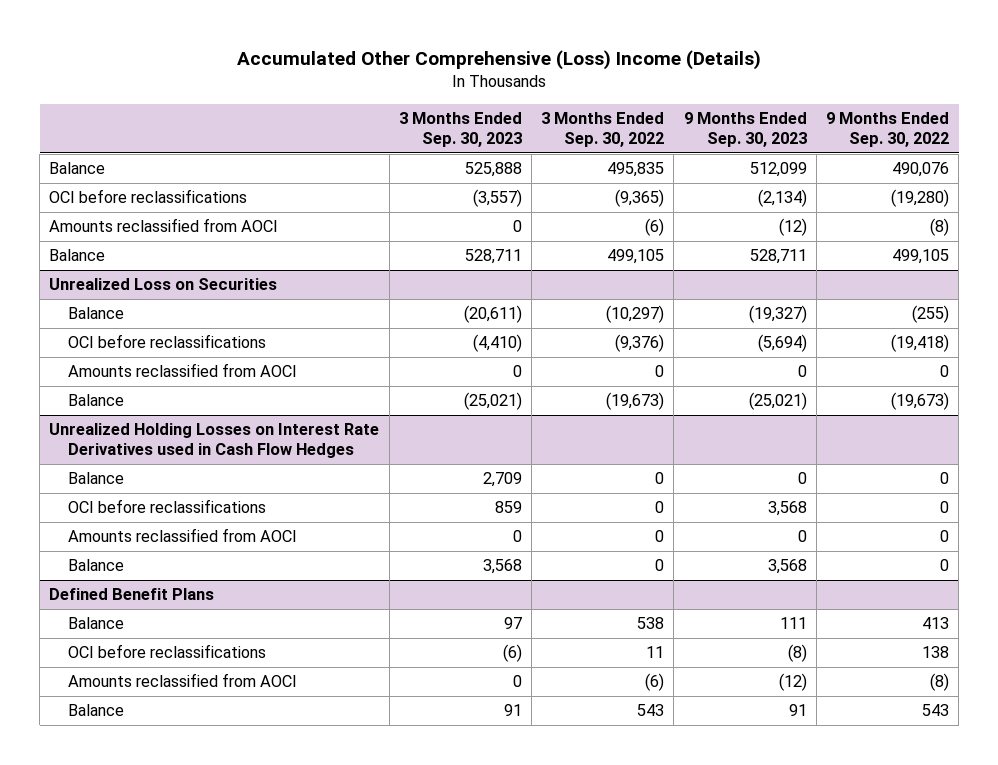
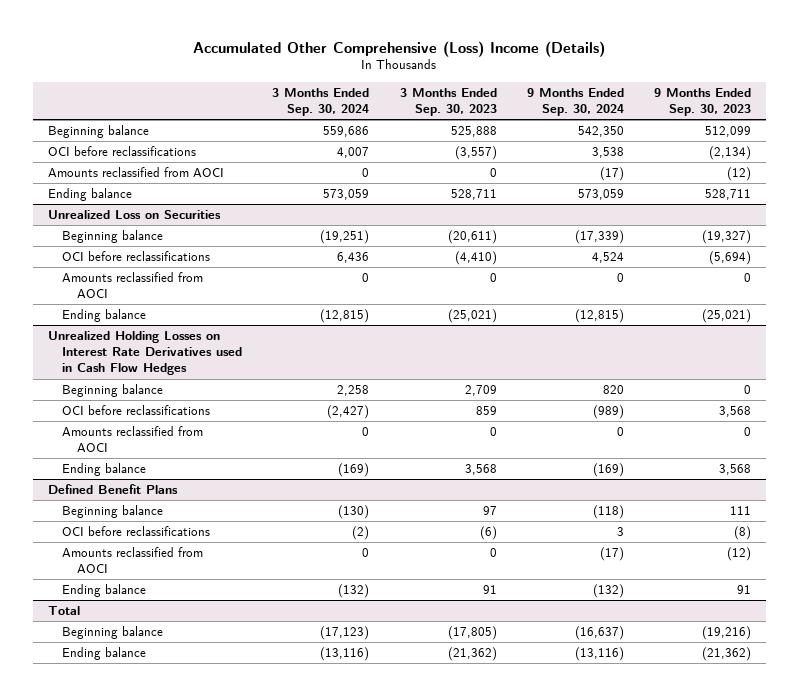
[541,112,665,147] 3 Months Ended Sep. 30, 2022 -> none
[825,112,949,147] 9 Months Ended Sep. 30, 2022 -> none
none -> [272,88,370,117] 3 Months Ended Sep. 30, 2024
none -> [526,88,624,117] 9 Months Ended Sep. 30, 2024
[49,162,106,175] Balance -> [48,125,150,139] Beginning balance
[49,249,106,262] Balance -> [48,188,133,202] Ending balance
[68,307,125,320] Balance -> [62,230,164,244] Beginning balance
[68,394,125,407] Balance -> [62,309,147,323] Ending balance
[68,472,125,485] Balance -> [62,384,164,398] Beginning balance
[68,559,125,572] Balance -> [62,463,147,477] Ending balance
[68,617,125,630] Balance -> [62,505,164,519] Beginning balance
[68,704,125,717] Balance -> [62,584,147,598] Ending balance
none -> [48,606,81,616] Total
none -> [62,626,164,640] Beginning balance
none -> [62,647,147,661] Ending balance

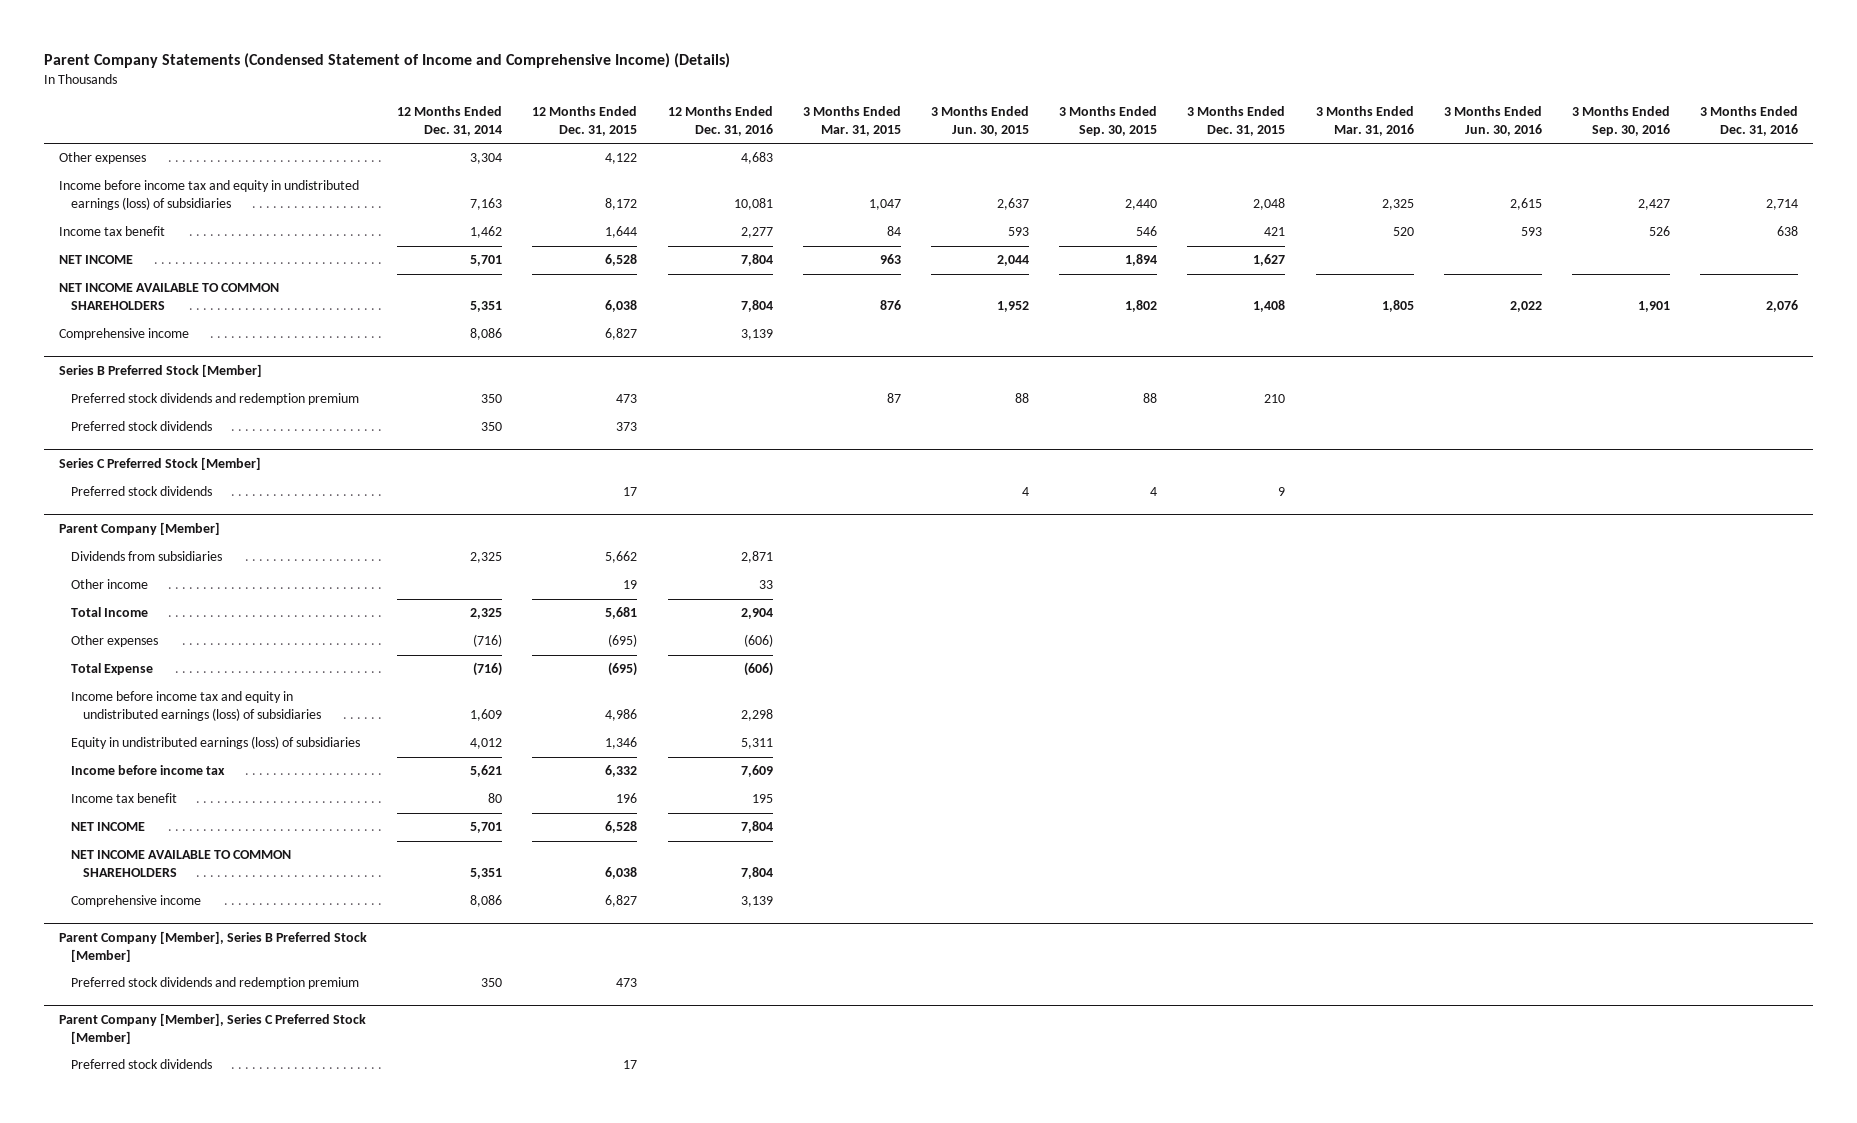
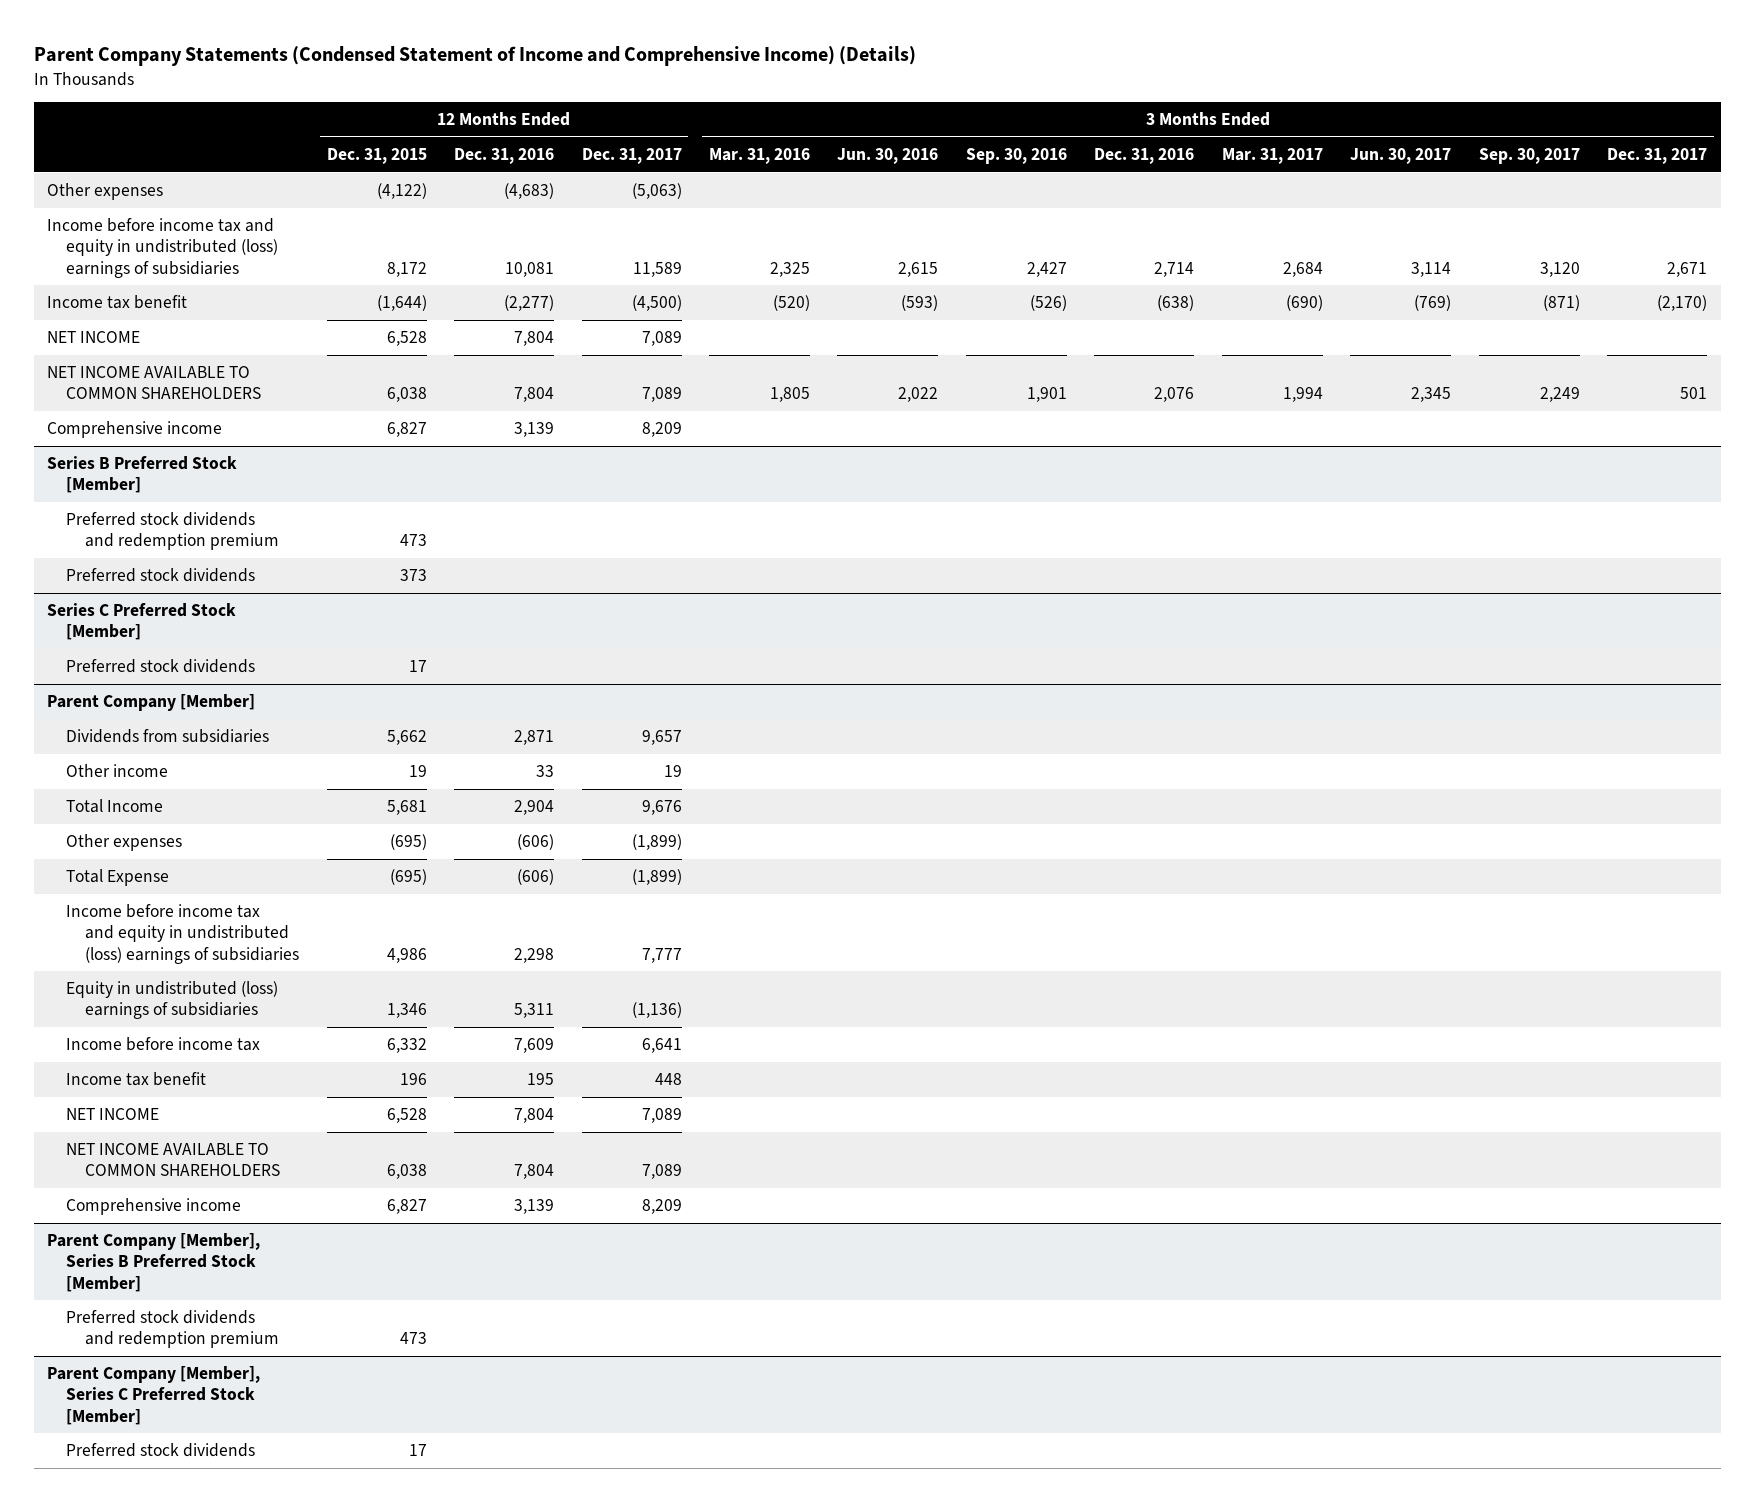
[397,105,503,136] 12 Months Ended Dec. 31, 2014 -> none
[802,105,901,136] 3 Months Ended Mar. 31, 2015 -> none
[930,105,1029,136] 3 Months Ended Jun. 30, 2015 -> none
[1059,105,1158,136] 3 Months Ended Sep. 30, 2015 -> none
[1187,105,1286,136] 3 Months Ended Dec. 31, 2015 -> none
none -> [581,148,682,165] Dec. 31, 2017
none -> [1221,148,1323,165] Mar. 31, 2017
none -> [1350,148,1452,165] Jun. 30, 2017
none -> [1478,148,1580,165] Sep. 30, 2017
none -> [1607,148,1708,165] Dec. 31, 2017
[605,153,638,165] 4,122 -> [376,183,427,200] (4,122)
[740,152,773,165] 4,683 -> [504,183,555,200] (4,683)
[58,180,359,211] Income before income tax and equity in undistributed earnings (loss) of subsidiaries -> [47,218,279,278] Income before income tax and equity in undistributed (loss) earnings of subsidiaries
[605,226,638,239] 1,644 -> [376,295,427,312] (1,644)
[740,227,773,239] 2,277 -> [504,295,555,312] (2,277)
[1392,227,1414,237] 520 -> [773,295,811,312] (520)
[1520,227,1542,237] 593 -> [901,295,939,312] (593)
[1649,226,1671,237] 526 -> [1029,295,1067,312] (526)
[1777,226,1799,237] 638 -> [1157,295,1195,312] (638)
[70,691,321,722] Income before income tax and equity in undistributed earnings (loss) of subsidiaries -> [66,904,300,964] Income before income tax and equity in undistributed (loss) earnings of subsidiaries
[70,736,360,750] Equity in undistributed earnings (loss) of subsidiaries -> [66,981,279,1020] Equity in undistributed (loss) earnings of subsidiaries

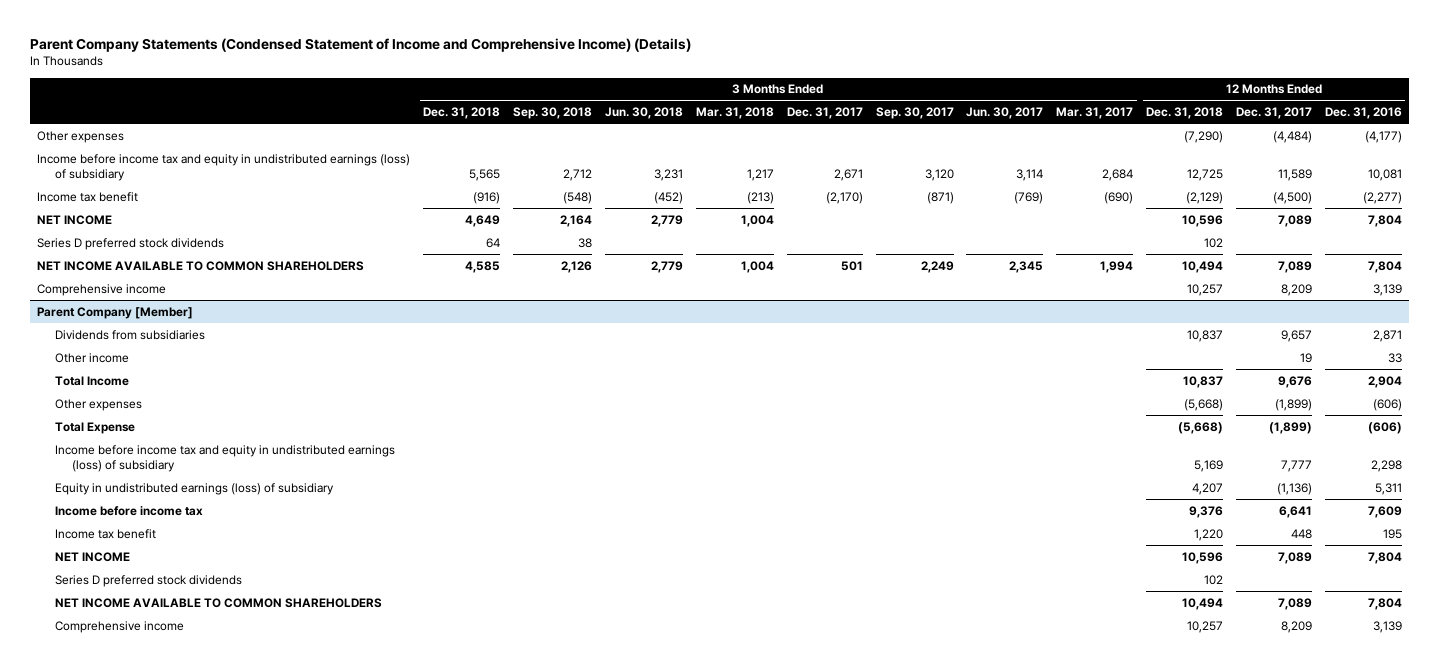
[326,148,427,165] Dec. 31, 2015 -> none
[709,148,811,165] Mar. 31, 2016 -> none
[837,148,939,165] Jun. 30, 2016 -> none
[965,148,1067,165] Sep. 30, 2016 -> none
[1094,148,1195,165] Dec. 31, 2016 -> none
none -> [422,107,500,120] Dec. 31, 2018
none -> [512,107,592,120] Sep. 30, 2018
none -> [604,107,683,120] Jun. 30, 2018
none -> [695,107,774,120] Mar. 31, 2018
none -> [1146,107,1224,120] Dec. 31, 2018
[504,183,555,200] (4,683) -> [1365,130,1403,143] (4,177)
[631,183,682,200] (5,063) -> [1273,130,1313,143] (4,484)
[47,218,279,278] Income before income tax and equity in undistributed (loss) earnings of subsidiaries -> [36,153,410,182] Income before income tax and equity in undistributed earnings (loss) of subsidiary
none -> [36,237,224,250] Series D preferred stock dividends
[47,456,238,494] Series B Preferred Stock [Member] -> none
[66,512,280,551] Preferred stock dividends and redemption premium -> none
[66,568,256,583] Preferred stock dividends -> none
[47,603,237,641] Series C Preferred Stock [Member] -> none
[66,659,256,674] Preferred stock dividends -> none
[66,904,300,964] Income before income tax and equity in undistributed (loss) earnings of subsidiaries -> [54,444,395,473] Income before income tax and equity in undistributed earnings (loss) of subsidiary
[66,981,279,1020] Equity in undistributed (loss) earnings of subsidiaries -> [54,482,334,495] Equity in undistributed earnings (loss) of subsidiary
none -> [54,574,242,587] Series D preferred stock dividends
[47,1233,261,1292] Parent Company [Member], Series B Preferred Stock [Member] -> none
[66,1310,280,1349] Preferred stock dividends and redemption premium -> none
[47,1366,261,1425] Parent Company [Member], Series C Preferred Stock [Member] -> none
[66,1443,256,1458] Preferred stock dividends -> none

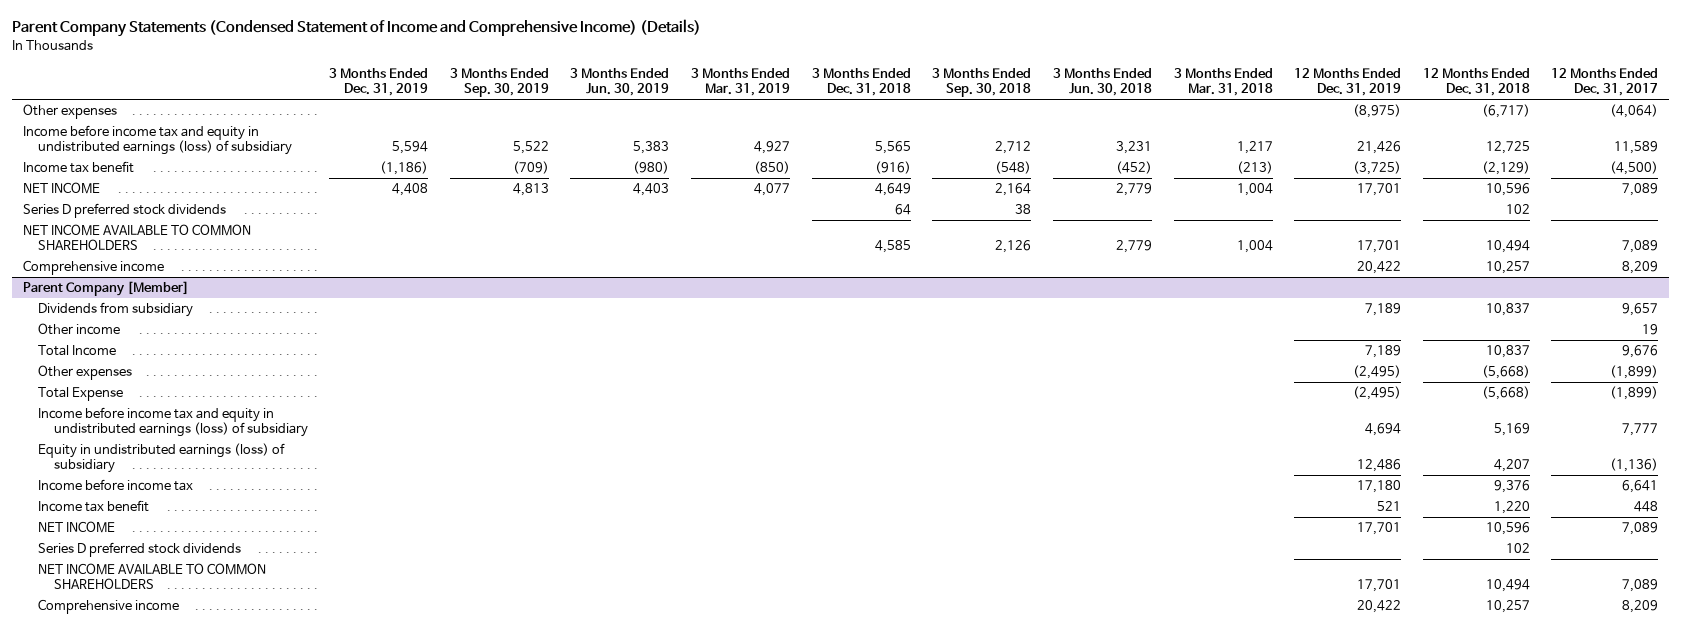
[786,107,863,120] Dec. 31, 2017 -> none
[875,107,954,120] Sep. 30, 2017 -> none
[966,107,1044,120] Jun. 30, 2017 -> none
[1056,107,1134,120] Mar. 31, 2017 -> none
[1325,107,1403,120] Dec. 31, 2016 -> none
none -> [329,67,429,97] 3 Months Ended Dec. 31, 2019
none -> [449,67,549,98] 3 Months Ended Sep. 30, 2019
none -> [570,67,670,97] 3 Months Ended Jun. 30, 2019
none -> [691,67,791,97] 3 Months Ended Mar. 31, 2019
none -> [1294,67,1402,97] 12 Months Ended Dec. 31, 2019
[1184,130,1224,143] (7,290) -> [1481,104,1530,119] (6,717)
[1273,130,1313,143] (4,484) -> [1610,104,1659,119] (4,064)
[54,329,205,340] Dividends from subsidiaries -> [38,302,194,318] Dividends from subsidiary

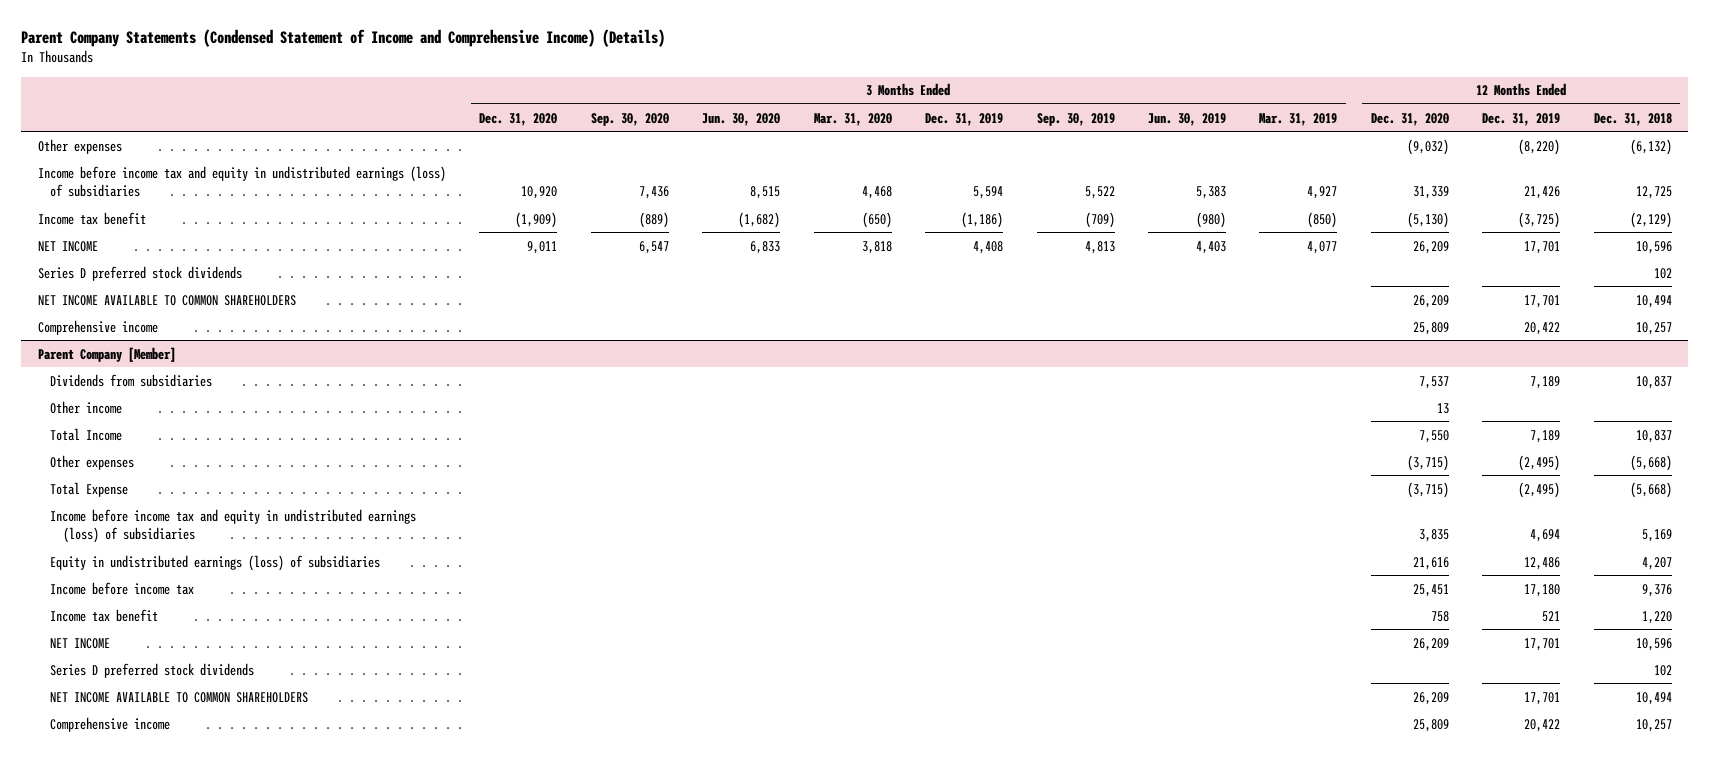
[811,67,911,97] 3 Months Ended Dec. 31, 2018 -> none
[932,67,1032,98] 3 Months Ended Sep. 30, 2018 -> none
[1052,67,1152,97] 3 Months Ended Jun. 30, 2018 -> none
[1173,67,1273,97] 3 Months Ended Mar. 31, 2018 -> none
[1551,67,1659,97] 12 Months Ended Dec. 31, 2017 -> none
none -> [479,112,558,126] Dec. 31, 2020
none -> [590,112,669,126] Sep. 30, 2020
none -> [702,112,781,126] Jun. 30, 2020
none -> [813,112,892,126] Mar. 31, 2020
none -> [1370,112,1449,126] Dec. 31, 2020
[1353,104,1402,119] (8,975) -> [1518,138,1561,155] (8,220)
[1481,104,1530,119] (6,717) -> [1629,138,1672,155] (6,132)
[22,125,293,156] Income before income tax and equity in undistributed earnings (loss) of subsidiary -> [38,165,447,197] Income before income tax and equity in undistributed earnings (loss) of subsidiaries
[38,302,194,318] Dividends from subsidiary -> [50,373,213,387] Dividends from subsidiaries
[38,407,308,438] Income before income tax and equity in undistributed earnings (loss) of subsidiary -> [50,508,417,543] Income before income tax and equity in undistributed earnings (loss) of subsidiaries
[38,443,286,474] Equity in undistributed earnings (loss) of subsidiary -> [50,554,381,571] Equity in undistributed earnings (loss) of subsidiaries

